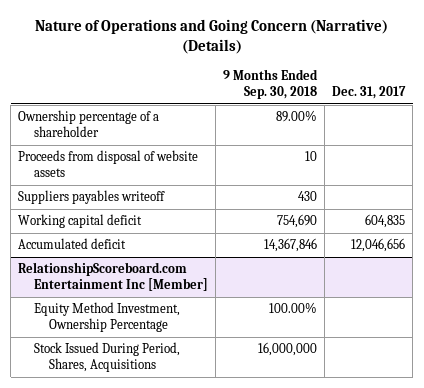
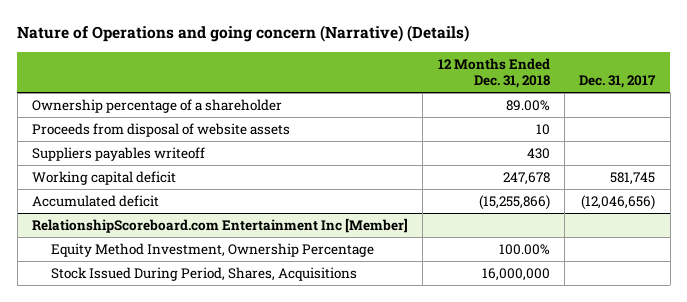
[34,18,388,54] Nature of Operations and Going Concern (Narrative) (Details) -> [17,25,470,43] Nature of Operations and going concern (Narrative) (Details)
[222,68,318,99] 9 Months Ended Sep. 30, 2018 -> none
none -> [437,57,550,88] 12 Months Ended Dec. 31, 2018
[365,214,406,229] 604,835 -> [610,171,656,185] 581,745
[351,238,406,253] 12,046,656 -> [581,194,656,210] (12,046,656)

